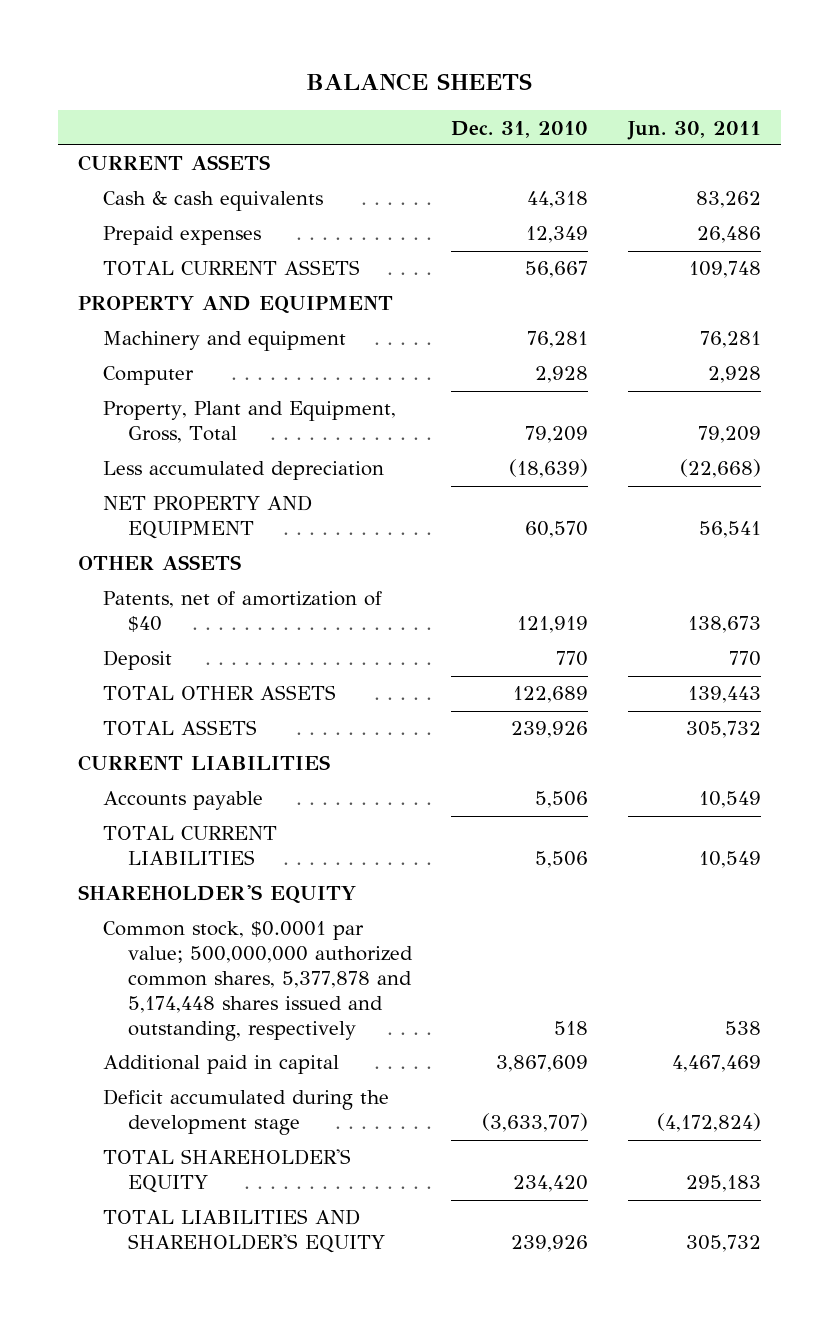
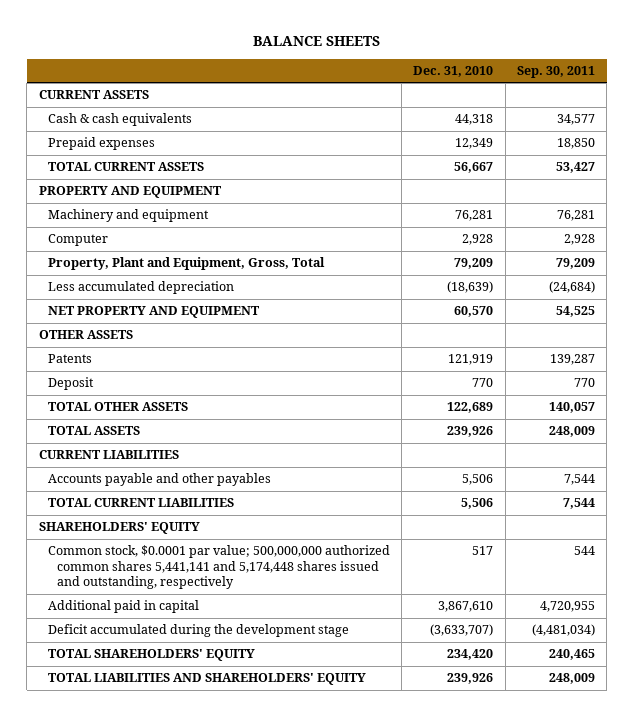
[626,120,761,140] Jun. 30, 2011 -> none
none -> [516,65,595,78] Sep. 30, 2011
[102,591,382,633] Patents, net of amortization of $40 -> [47,354,92,364] Patents
[102,791,263,811] Accounts payable -> [47,473,271,487] Accounts payable and other payables
[77,885,356,905] SHAREHOLDER'S EQUITY -> [38,522,200,535] SHAREHOLDERS' EQUITY
[102,921,414,1042] Common stock, $0.0001 par value; 500,000,000 authorized common shares, 5,377,878 and 5,174,448 shares issued and outstanding, respectively -> [47,545,390,590] Common stock, $0.0001 par value; 500,000,000 authorized common shares 5,441,141 and 5,174,448 shares issued and outstanding, respectively
[554,1021,589,1036] 518 -> [472,546,494,556] 517
[496,1055,589,1073] 3,867,609 -> [438,601,494,613] 3,867,610
[102,1149,351,1194] TOTAL SHAREHOLDER'S EQUITY -> [47,649,255,662] TOTAL SHAREHOLDERS' EQUITY
[102,1209,386,1254] TOTAL LIABILITIES AND SHAREHOLDER'S EQUITY -> [47,673,366,686] TOTAL LIABILITIES AND SHAREHOLDERS' EQUITY

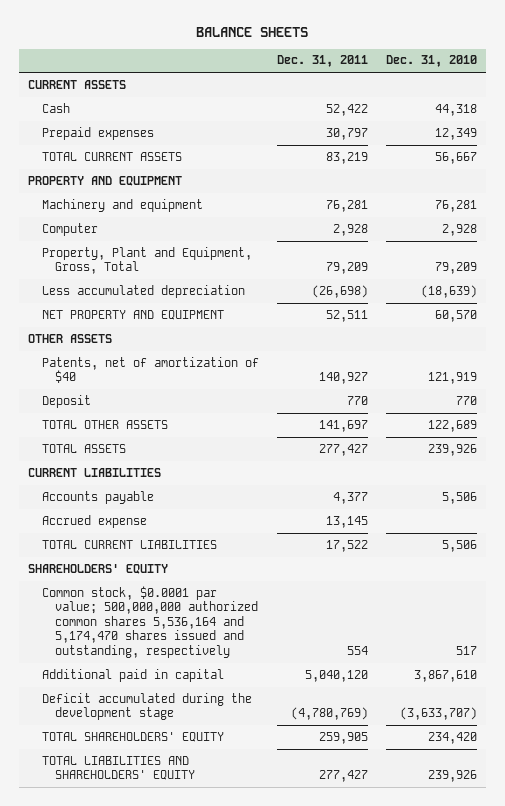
[516,65,595,78] Sep. 30, 2011 -> none
none -> [276,55,368,68] Dec. 31, 2011
[47,113,192,127] Cash & cash equivalents -> [41,102,70,113] Cash
[47,354,92,364] Patents -> [41,356,259,384] Patents, net of amortization of $40
[47,473,271,487] Accounts payable and other payables -> [41,490,154,504] Accounts payable
none -> [41,514,147,528] Accrued expense
[47,545,390,590] Common stock, $0.0001 par value; 500,000,000 authorized common shares 5,441,141 and 5,174,448 shares issued and outstanding, respectively -> [41,585,259,658] Common stock, $0.0001 par value; 500,000,000 authorized common shares 5,536,164 and 5,174,470 shares issued and outstanding, respectively

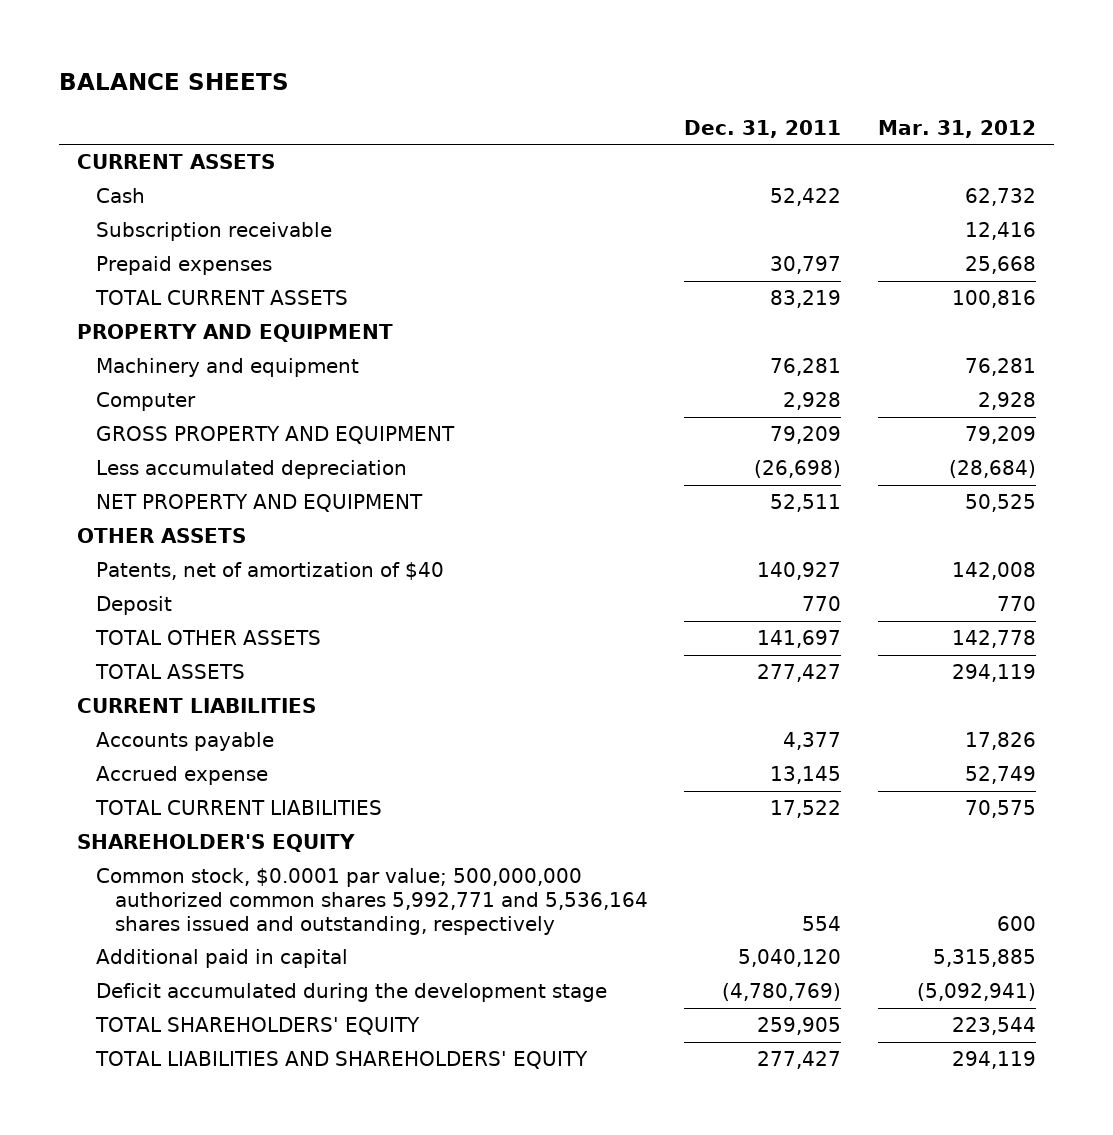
[386,55,478,68] Dec. 31, 2010 -> none
none -> [878,119,1037,138] Mar. 31, 2012
none -> [95,222,332,242] Subscription receivable
[41,246,252,275] Property, Plant and Equipment, Gross, Total -> [95,426,455,445] GROSS PROPERTY AND EQUIPMENT
[27,563,168,574] SHAREHOLDERS' EQUITY -> [77,834,356,853] SHAREHOLDER'S EQUITY
[41,585,259,658] Common stock, $0.0001 par value; 500,000,000 authorized common shares 5,536,164 and 5,174,470 shares issued and outstanding, respectively -> [95,868,648,935] Common stock, $0.0001 par value; 500,000,000 authorized common shares 5,992,771 and 5,536,164 shares issued and outstanding, respectively

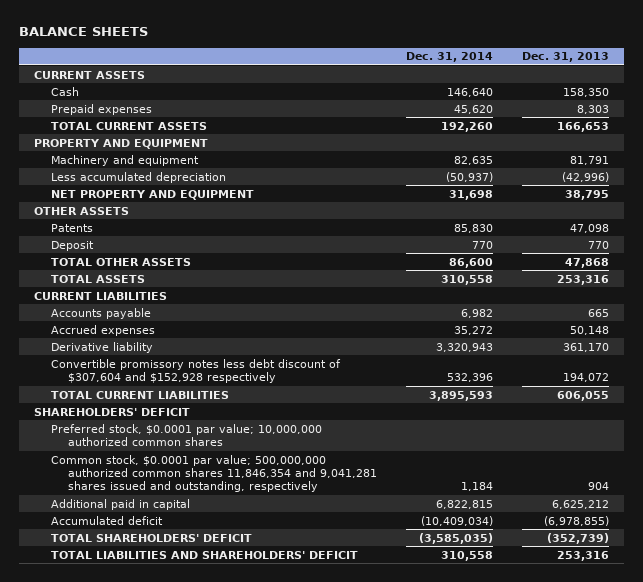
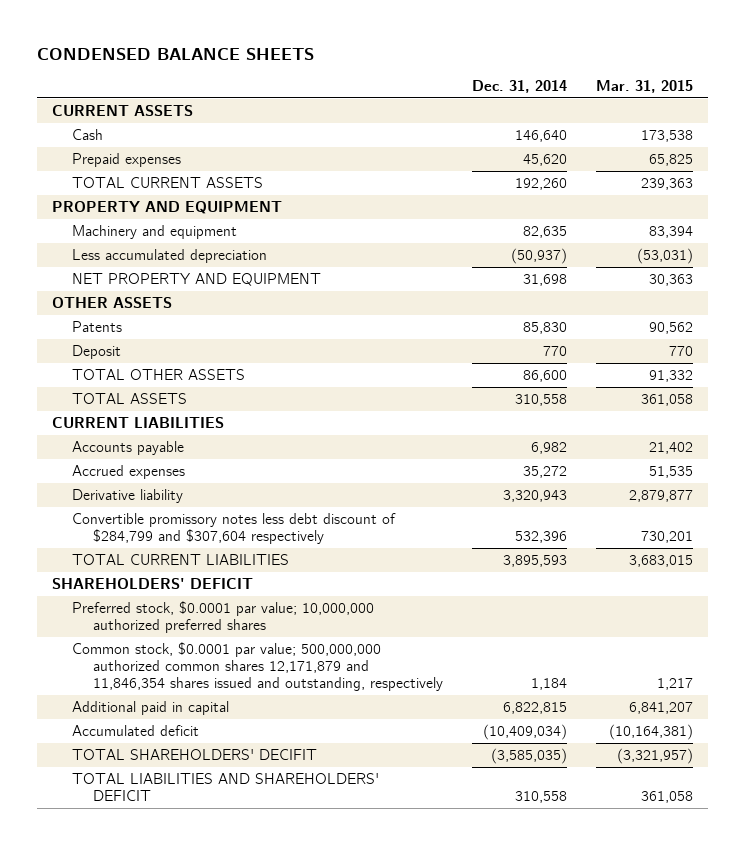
[19,27,149,37] BALANCE SHEETS -> [36,47,314,60] CONDENSED BALANCE SHEETS
[522,52,610,63] Dec. 31, 2013 -> none
none -> [596,79,694,93] Mar. 31, 2015
[50,358,341,384] Convertible promissory notes less debt discount of $307,604 and $152,928 respectively -> [72,512,397,544] Convertible promissory notes less debt discount of $284,799 and $307,604 respectively
[50,423,322,447] Preferred stock, $0.0001 par value; 10,000,000 authorized common shares -> [72,600,375,633] Preferred stock, $0.0001 par value; 10,000,000 authorized preferred shares
[50,454,378,493] Common stock, $0.0001 par value; 500,000,000 authorized common shares 11,846,354 and 9,041,281 shares issued and outstanding, respectively -> [72,641,443,691] Common stock, $0.0001 par value; 500,000,000 authorized common shares 12,171,879 and 11,846,354 shares issued and outstanding, respectively
[50,533,252,542] TOTAL SHAREHOLDERS' DEFICIT -> [72,748,318,760] TOTAL SHAREHOLDERS' DECIFIT

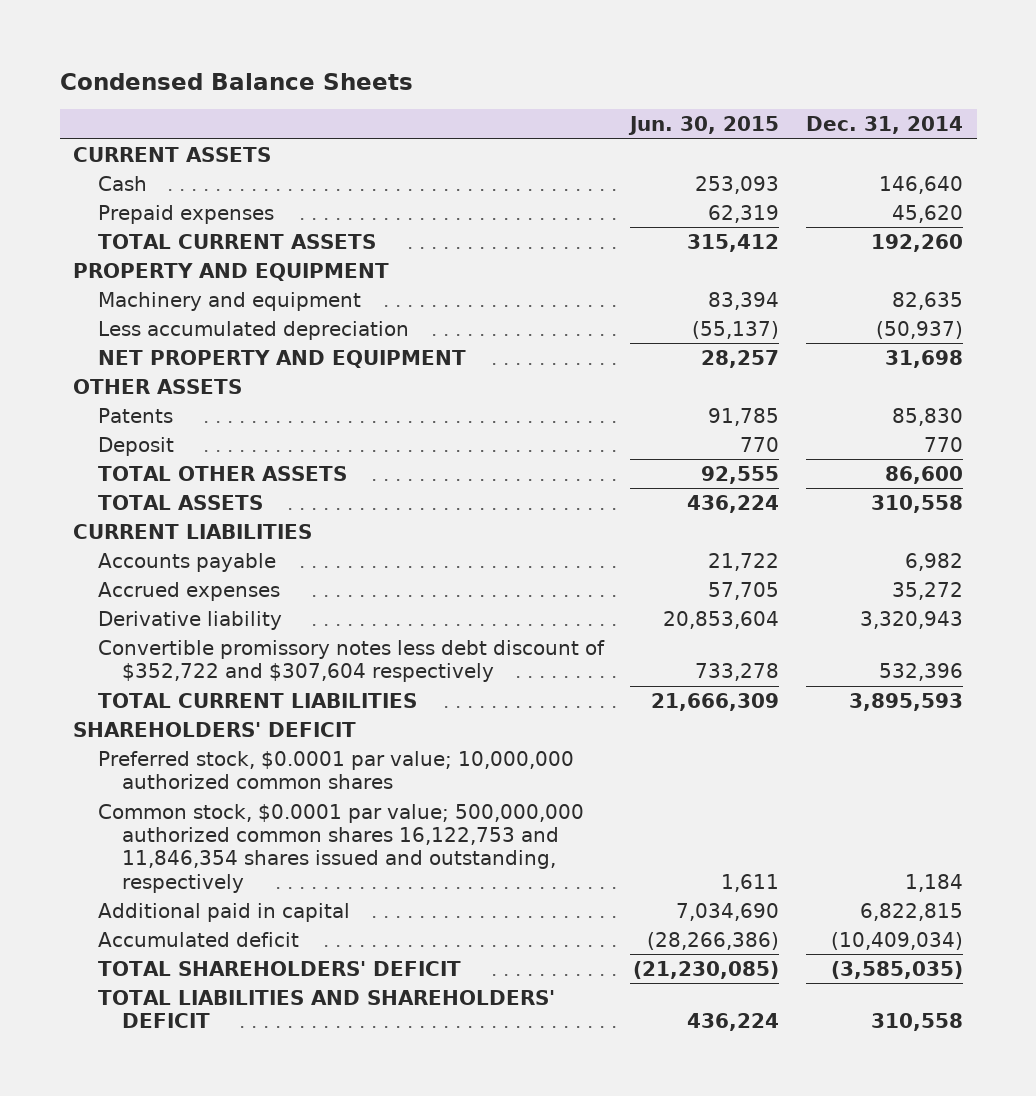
[36,47,314,60] CONDENSED BALANCE SHEETS -> [59,72,413,90] Condensed Balance Sheets
[596,79,694,93] Mar. 31, 2015 -> none
none -> [628,116,780,136] Jun. 30, 2015
[72,512,397,544] Convertible promissory notes less debt discount of $284,799 and $307,604 respectively -> [97,639,605,683] Convertible promissory notes less debt discount of $352,722 and $307,604 respectively
[72,600,375,633] Preferred stock, $0.0001 par value; 10,000,000 authorized preferred shares -> [97,750,574,790] Preferred stock, $0.0001 par value; 10,000,000 authorized common shares
[72,641,443,691] Common stock, $0.0001 par value; 500,000,000 authorized common shares 12,171,879 and 11,846,354 shares issued and outstanding, respectively -> [97,803,584,893] Common stock, $0.0001 par value; 500,000,000 authorized common shares 16,122,753 and 11,846,354 shares issued and outstanding, respectively
[72,748,318,760] TOTAL SHAREHOLDERS' DECIFIT -> [97,960,461,976] TOTAL SHAREHOLDERS' DEFICIT

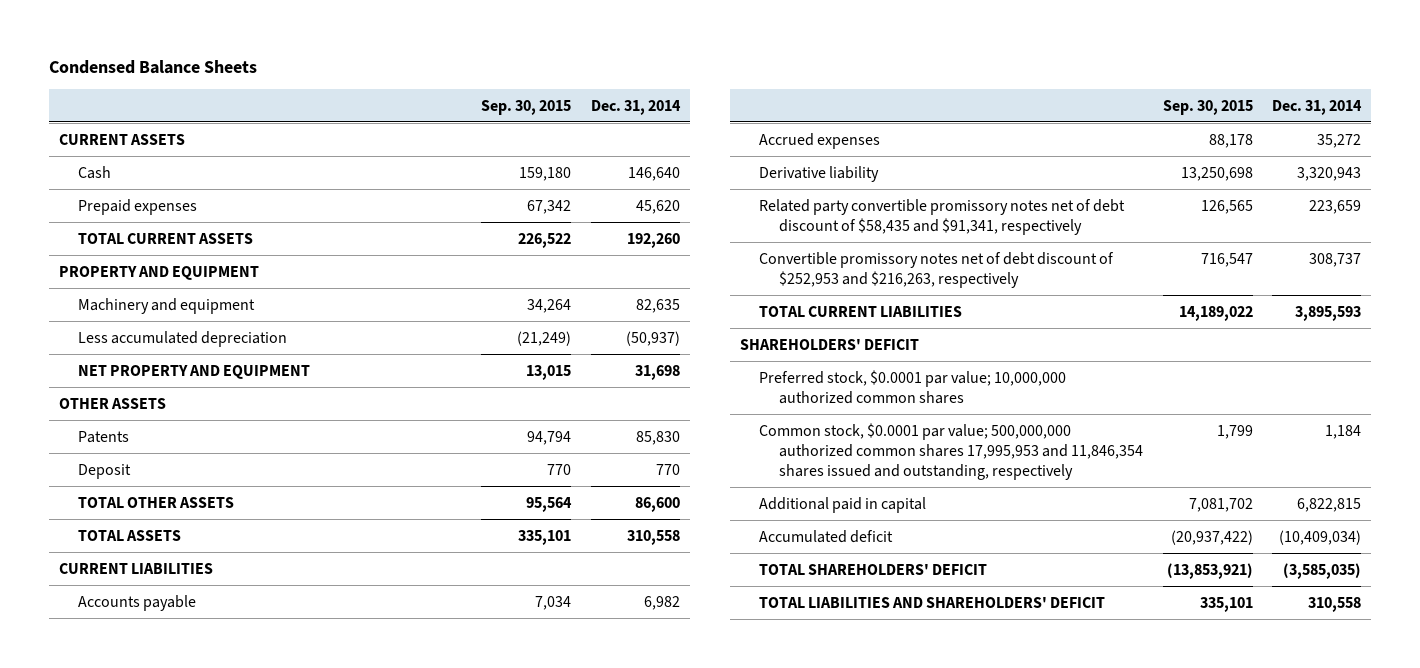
[628,116,780,136] Jun. 30, 2015 -> none
none -> [481,99,572,115] Sep. 30, 2015
none -> [759,198,1126,235] Related party convertible promissory notes net of debt discount of $58,435 and $91,341, respectively
[97,639,605,683] Convertible promissory notes less debt discount of $352,722 and $307,604 respectively -> [759,251,1115,288] Convertible promissory notes net of debt discount of $252,953 and $216,263, respectively
[879,663,964,682] 532,396 -> [1309,252,1362,267] 308,737
[97,803,584,893] Common stock, $0.0001 par value; 500,000,000 authorized common shares 16,122,753 and 11,846,354 shares issued and outstanding, respectively -> [759,422,1143,481] Common stock, $0.0001 par value; 500,000,000 authorized common shares 17,995,953 and 11,846,354 shares issued and outstanding, respectively

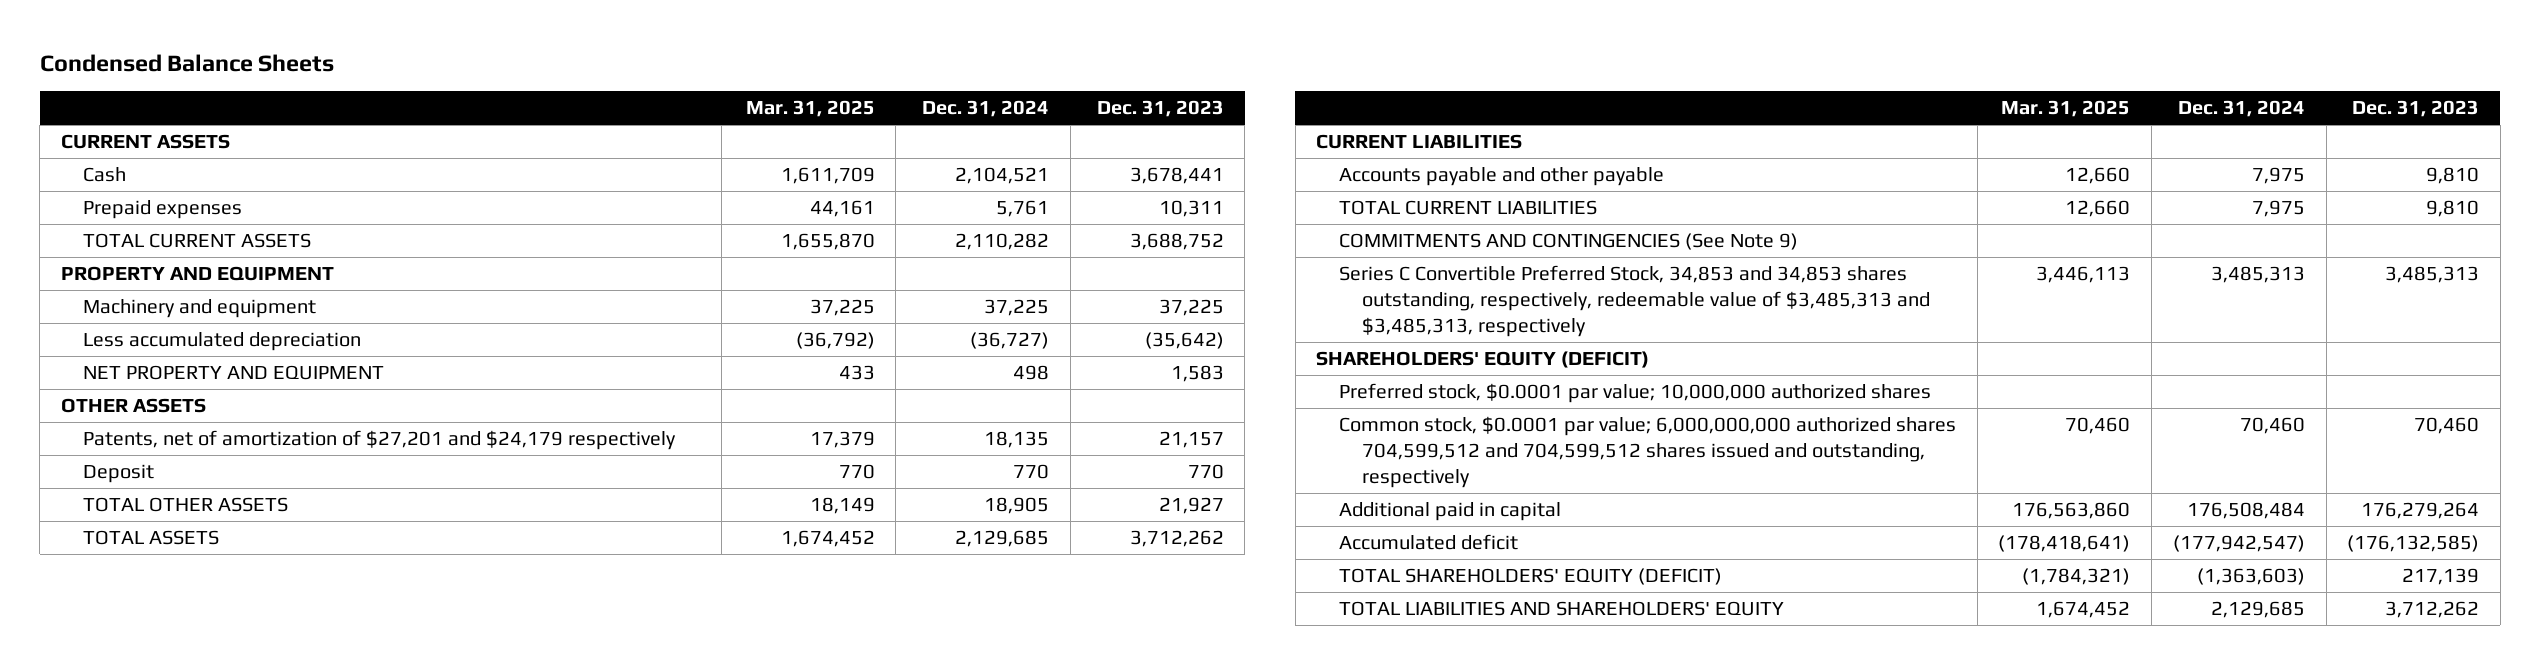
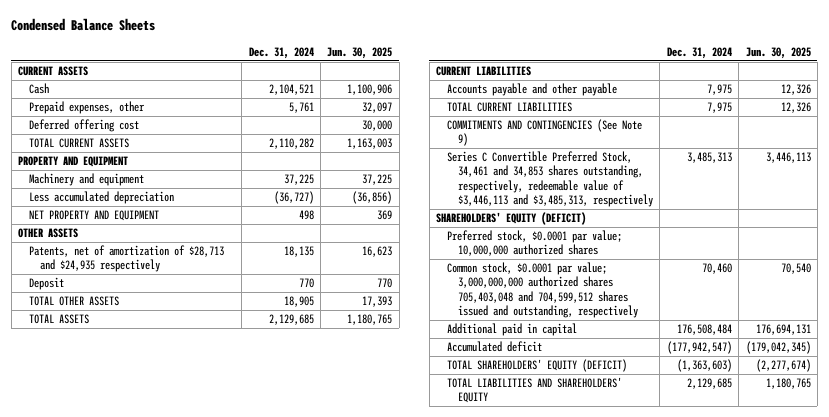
[745,100,875,118] Mar. 31, 2025 -> none
[1096,100,1224,118] Dec. 31, 2023 -> none
none -> [327,46,393,59] Jun. 30, 2025
[83,200,243,220] Prepaid expenses -> [28,101,145,115] Prepaid expenses, other
none -> [28,119,139,133] Deferred offering cost
[83,430,677,451] Patents, net of amortization of $27,201 and $24,179 respectively -> [28,245,224,273] Patents, net of amortization of $28,713 and $24,935 respectively
[1339,265,1930,338] Series C Convertible Preferred Stock, 34,853 and 34,853 shares outstanding, respectively, redeemable value of $3,485,313 and $3,485,313, respectively -> [447,151,653,207] Series C Convertible Preferred Stock, 34,461 and 34,853 shares outstanding, respectively, redeemable value of $3,446,113 and $3,485,313, respectively
[1339,416,1957,489] Common stock, $0.0001 par value; 6,000,000,000 authorized shares 704,599,512 and 704,599,512 shares issued and outstanding, respectively -> [447,262,638,318] Common stock, $0.0001 par value; 3,000,000,000 authorized shares 705,403,048 and 704,599,512 shares issued and outstanding, respectively

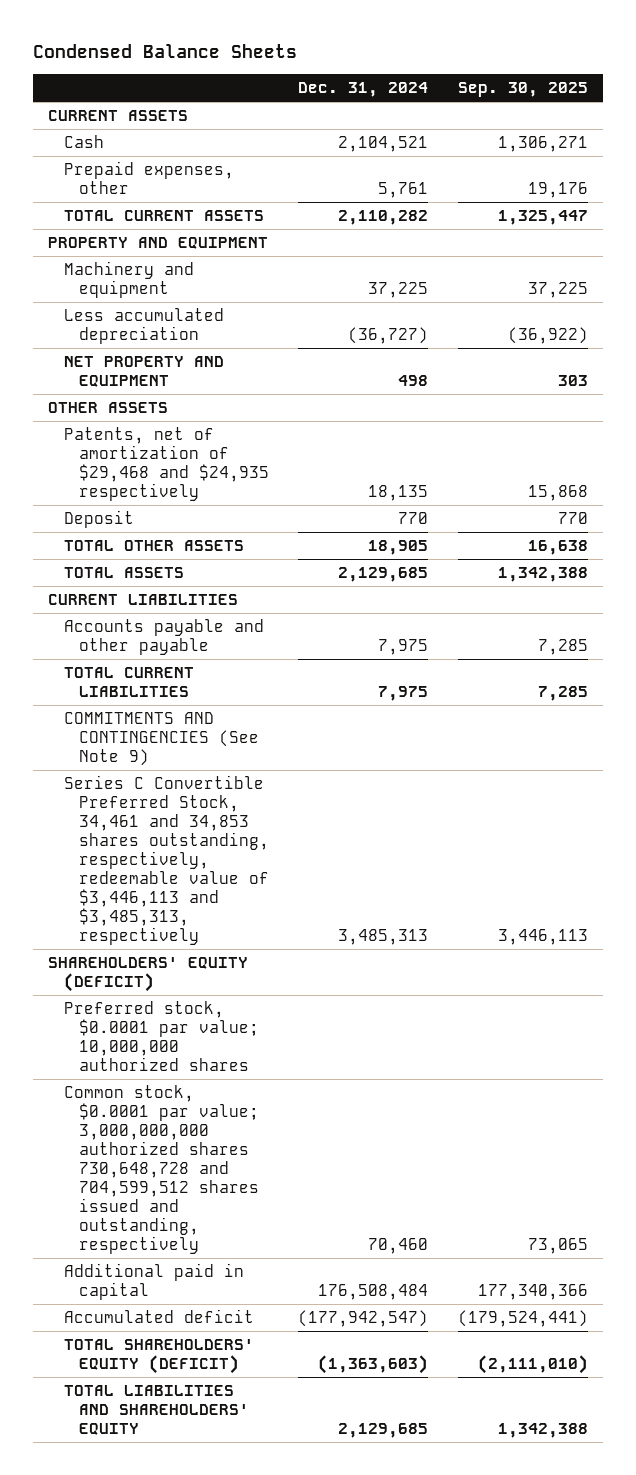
[327,46,393,59] Jun. 30, 2025 -> none
none -> [457,81,588,97] Sep. 30, 2025
[28,119,139,133] Deferred offering cost -> none
[28,245,224,273] Patents, net of amortization of $28,713 and $24,935 respectively -> [63,427,270,501] Patents, net of amortization of $29,468 and $24,935 respectively
[447,262,638,318] Common stock, $0.0001 par value; 3,000,000,000 authorized shares 705,403,048 and 704,599,512 shares issued and outstanding, respectively -> [63,1085,260,1254] Common stock, $0.0001 par value; 3,000,000,000 authorized shares 730,648,728 and 704,599,512 shares issued and outstanding, respectively

